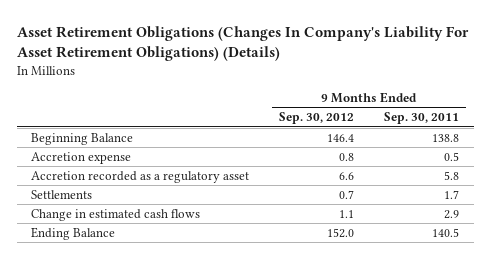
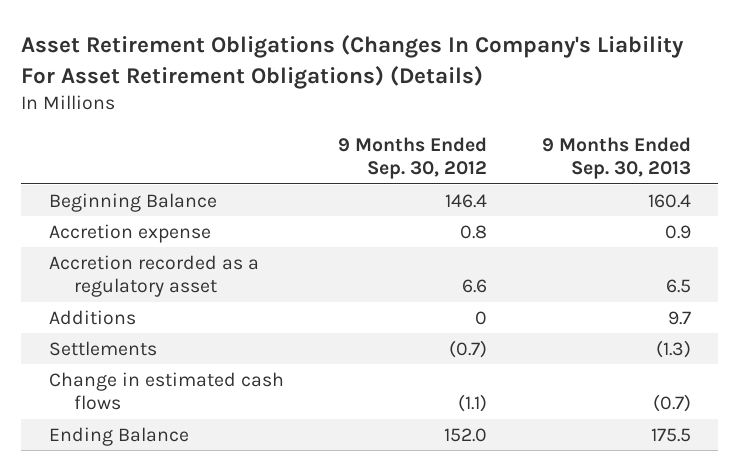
[383,112,459,125] Sep. 30, 2011 -> none
none -> [541,136,691,180] 9 Months Ended Sep. 30, 2013
none -> [48,309,136,325] Additions
[339,189,355,199] 0.7 -> [449,339,488,358] (0.7)
[339,209,355,218] 1.1 -> [458,394,488,413] (1.1)

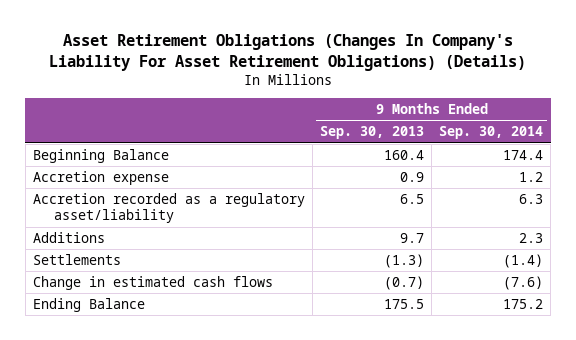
[338,136,488,180] 9 Months Ended Sep. 30, 2012 -> none
none -> [439,126,544,140] Sep. 30, 2014
[48,254,259,298] Accretion recorded as a regulatory asset -> [32,192,305,224] Accretion recorded as a regulatory asset/liability

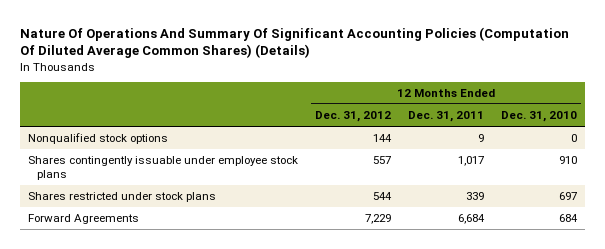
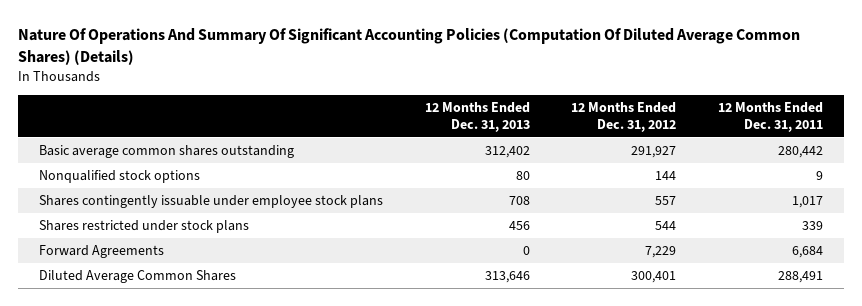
[500,111,577,123] Dec. 31, 2010 -> none
none -> [424,102,530,133] 12 Months Ended Dec. 31, 2013
none -> [39,145,295,159] Basic average common shares outstanding
none -> [39,270,237,284] Diluted Average Common Shares

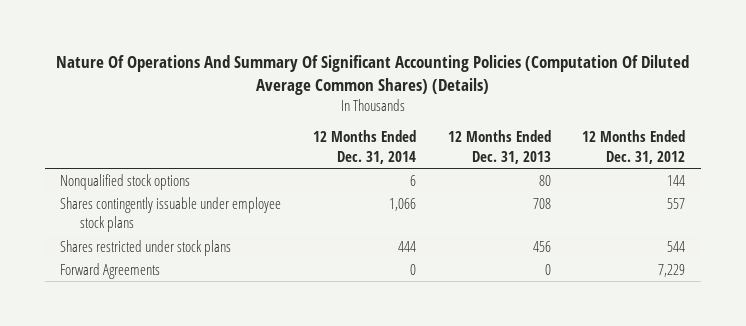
[718,102,824,133] 12 Months Ended Dec. 31, 2011 -> none
none -> [313,130,417,164] 12 Months Ended Dec. 31, 2014
[39,145,295,159] Basic average common shares outstanding -> none
[39,270,237,284] Diluted Average Common Shares -> none

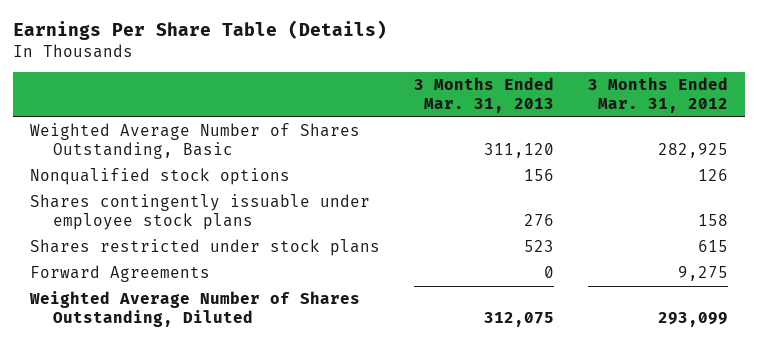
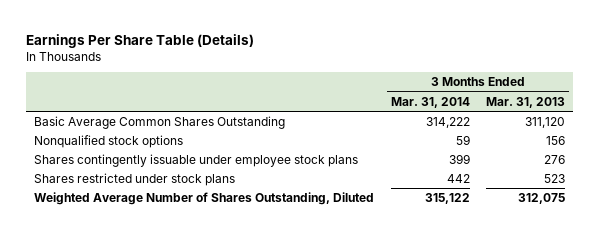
[587,77,728,114] 3 Months Ended Mar. 31, 2012 -> none
none -> [390,96,470,108] Mar. 31, 2014
[29,123,360,160] Weighted Average Number of Shares Outstanding, Basic -> [34,116,286,130] Basic Average Common Shares Outstanding
[29,265,210,283] Forward Agreements -> none

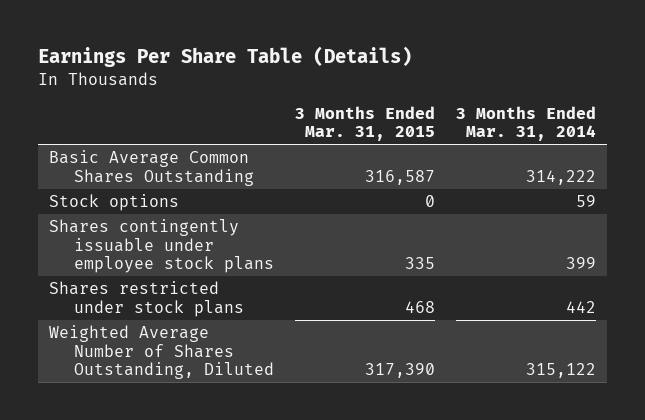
[485,96,565,108] Mar. 31, 2013 -> none
none -> [295,105,436,142] 3 Months Ended Mar. 31, 2015
[34,135,184,149] Nonqualified stock options -> [49,194,180,212] Stock options

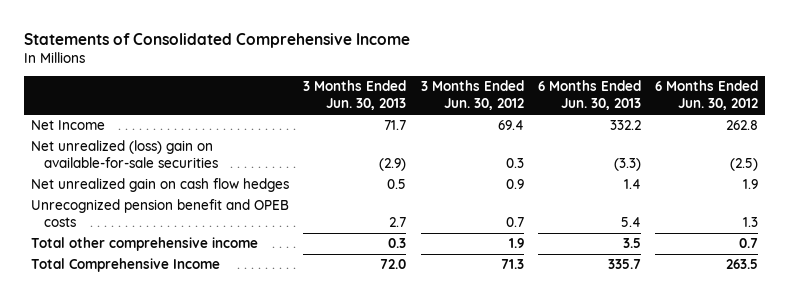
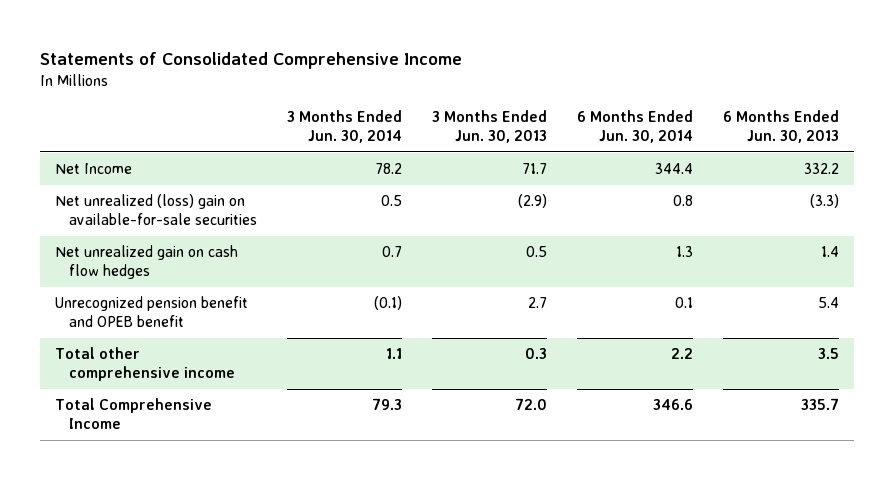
[420,80,524,111] 3 Months Ended Jun. 30, 2012 -> none
[655,80,759,111] 6 Months Ended Jun. 30, 2012 -> none
none -> [287,110,403,144] 3 Months Ended Jun. 30, 2014
none -> [576,110,693,144] 6 Months Ended Jun. 30, 2014
[31,199,290,228] Unrecognized pension benefit and OPEB costs -> [55,296,249,328] Unrecognized pension benefit and OPEB benefit

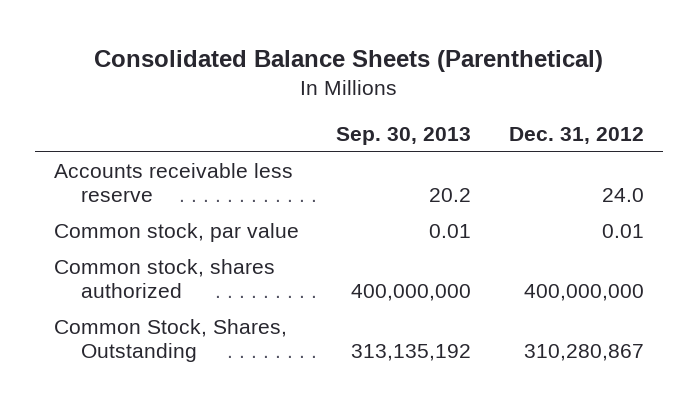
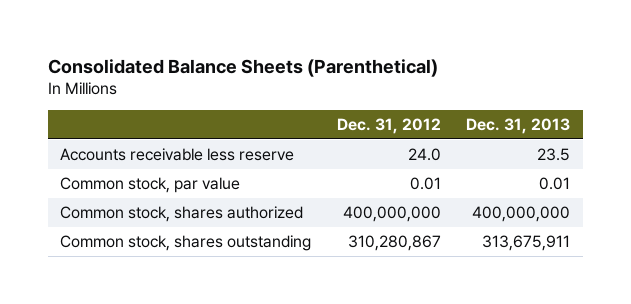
[336,127,472,146] Sep. 30, 2013 -> none
none -> [466,118,571,135] Dec. 31, 2013
[53,319,287,363] Common Stock, Shares, Outstanding -> [60,235,312,252] Common stock, shares outstanding

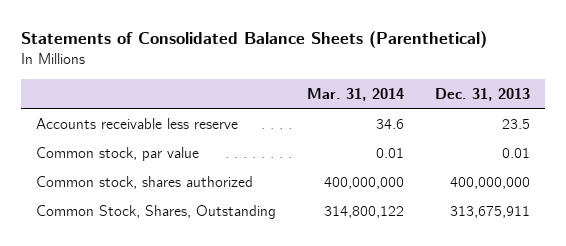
[47,58,438,77] Consolidated Balance Sheets (Parenthetical) -> [20,30,487,48] Statements of Consolidated Balance Sheets (Parenthetical)
[336,118,441,135] Dec. 31, 2012 -> none
none -> [306,87,404,101] Mar. 31, 2014
[60,235,312,252] Common stock, shares outstanding -> [36,204,277,219] Common Stock, Shares, Outstanding

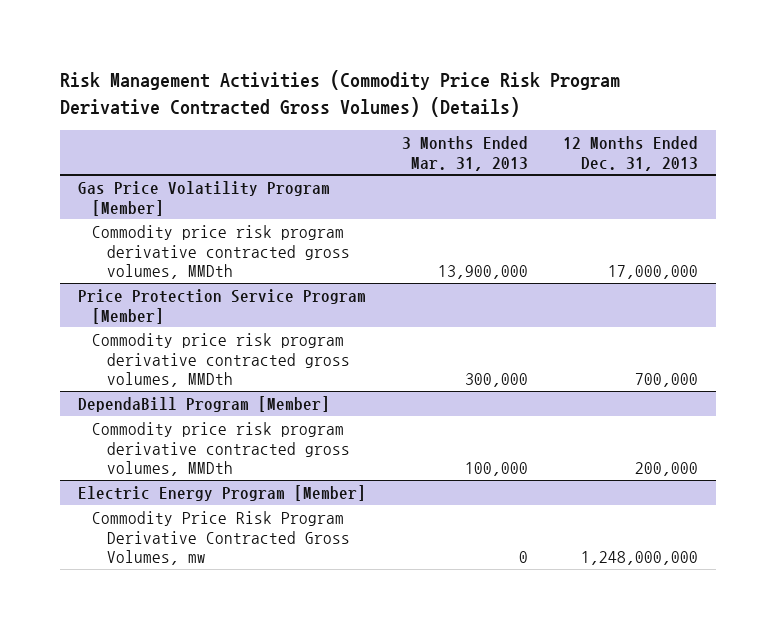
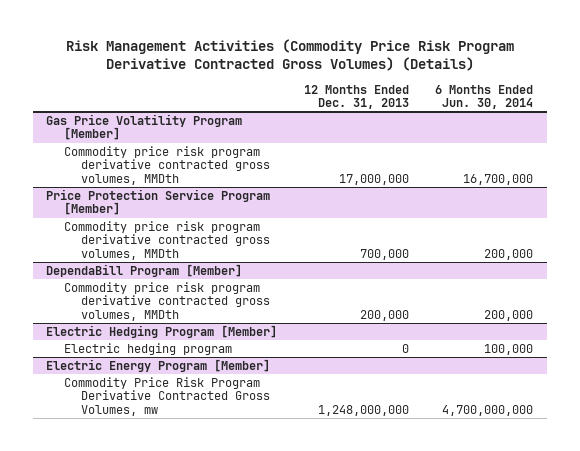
[401,135,528,171] 3 Months Ended Mar. 31, 2013 -> none
none -> [435,84,534,110] 6 Months Ended Jun. 30, 2014
none -> [46,324,278,338] Electric Hedging Program [Member]
none -> [63,342,232,355] Electric hedging program

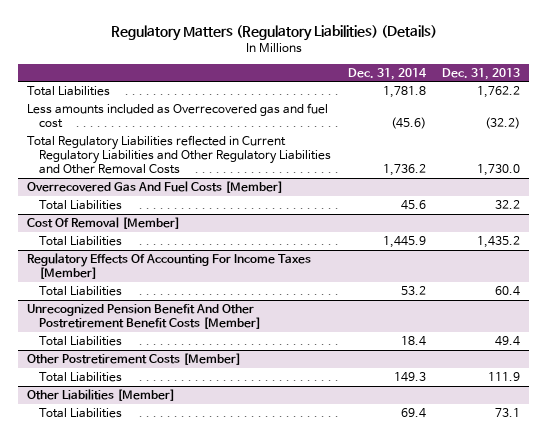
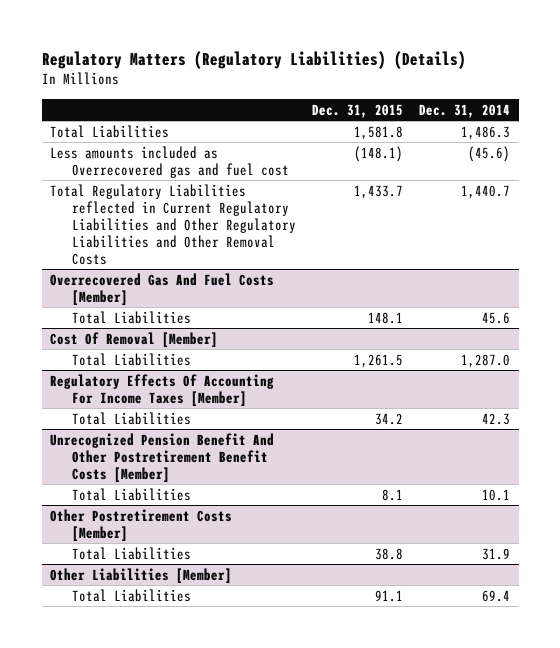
[442,67,521,80] Dec. 31, 2013 -> none
none -> [312,103,404,118] Dec. 31, 2015
[382,85,426,98] 1,781.8 -> [461,125,511,140] 1,486.3
[382,164,426,177] 1,736.2 -> [461,184,511,199] 1,440.7
[382,235,426,248] 1,445.9 -> [461,353,511,368] 1,287.0
[400,285,426,295] 53.2 -> [482,412,511,425] 42.3
[400,335,426,346] 18.4 -> [482,488,511,501] 10.1
[393,371,426,382] 149.3 -> [482,547,511,560] 31.9

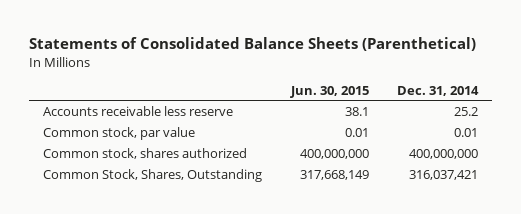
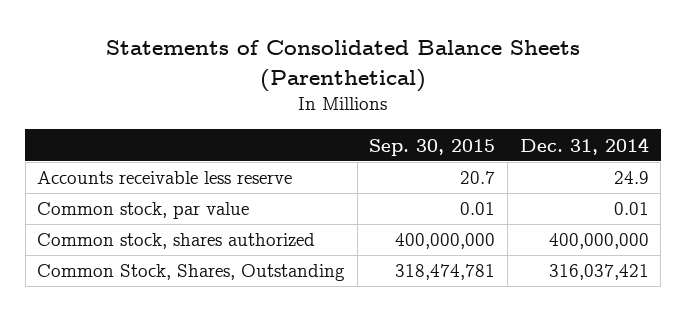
[289,85,369,98] Jun. 30, 2015 -> none
none -> [369,138,496,156] Sep. 30, 2015
[453,106,478,116] 25.2 -> [613,171,649,185] 24.9

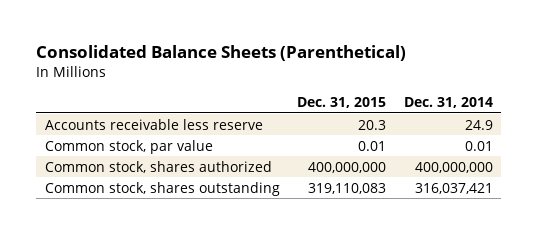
[105,40,580,92] Statements of Consolidated Balance Sheets (Parenthetical) -> [36,45,407,62] Consolidated Balance Sheets (Parenthetical)
[369,138,496,156] Sep. 30, 2015 -> none
none -> [297,97,387,109] Dec. 31, 2015
[37,264,346,282] Common Stock, Shares, Outstanding -> [44,181,280,196] Common stock, shares outstanding

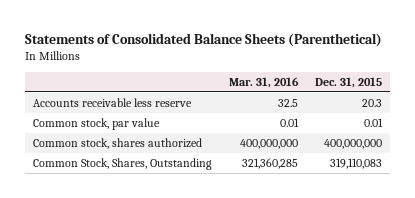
[36,45,407,62] Consolidated Balance Sheets (Parenthetical) -> [24,32,382,47] Statements of Consolidated Balance Sheets (Parenthetical)
[403,97,493,109] Dec. 31, 2014 -> none
none -> [228,77,299,89] Mar. 31, 2016
[44,181,280,196] Common stock, shares outstanding -> [33,158,213,171] Common Stock, Shares, Outstanding

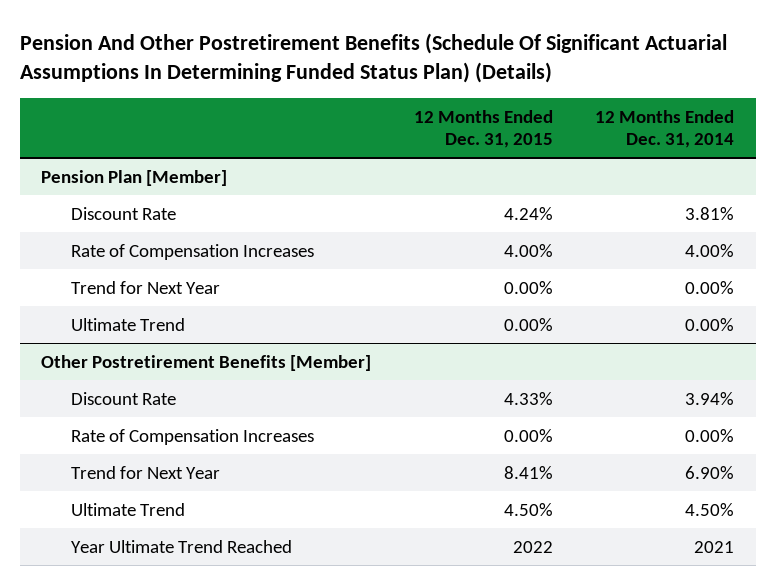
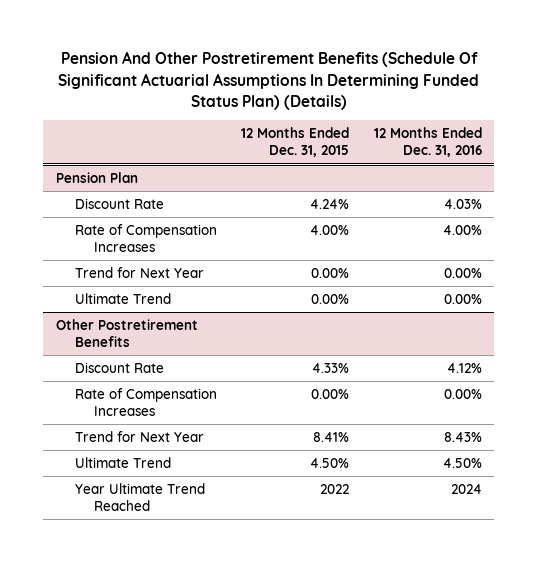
[595,110,735,149] 12 Months Ended Dec. 31, 2014 -> none
none -> [373,127,482,158] 12 Months Ended Dec. 31, 2016
[41,169,228,186] Pension Plan [Member] -> [55,172,138,184] Pension Plan
[41,354,372,371] Other Postretirement Benefits [Member] -> [55,319,198,347] Other Postretirement Benefits

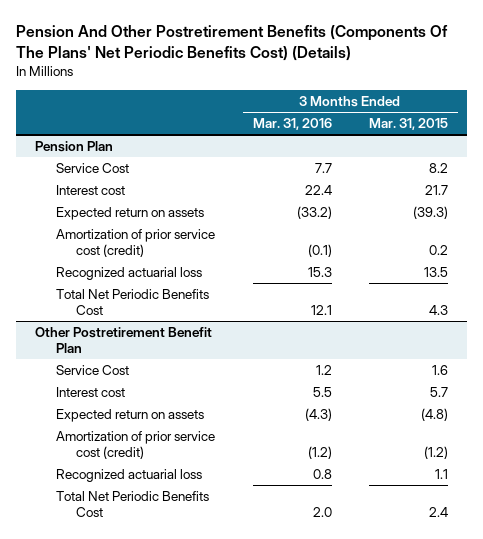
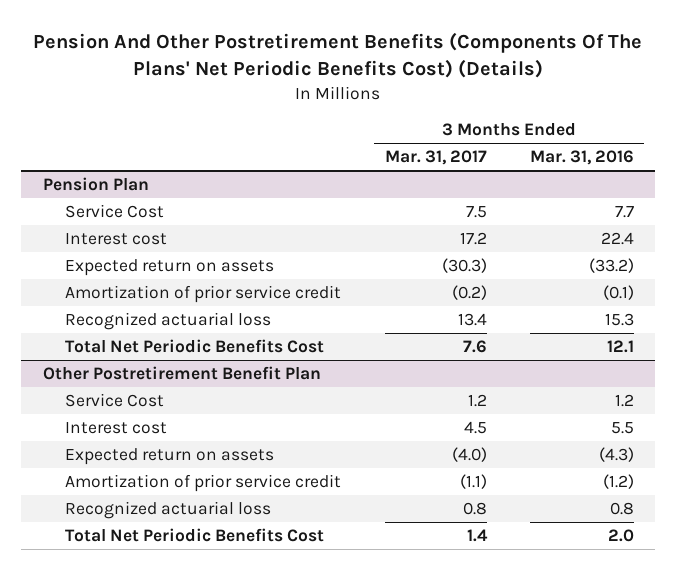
[369,118,449,131] Mar. 31, 2015 -> none
none -> [384,150,487,166] Mar. 31, 2017
[55,229,215,257] Amortization of prior service cost (credit) -> [65,285,342,304] Amortization of prior service credit
[55,431,215,459] Amortization of prior service cost (credit) -> [65,474,342,493] Amortization of prior service credit

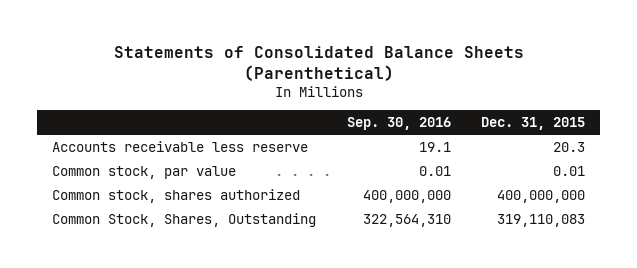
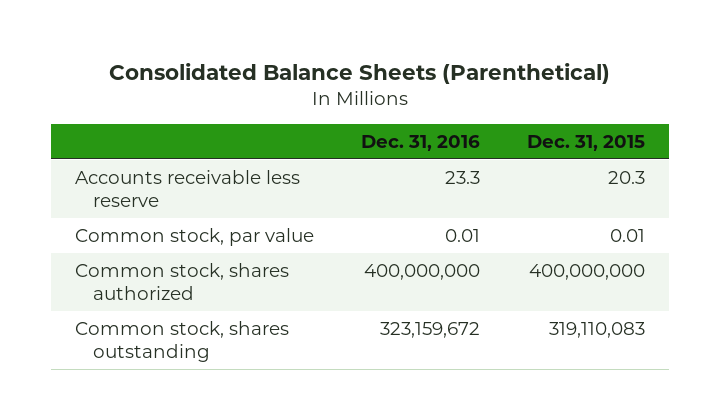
[113,45,524,81] Statements of Consolidated Balance Sheets (Parenthetical) -> [109,62,611,84] Consolidated Balance Sheets (Parenthetical)
[346,117,451,131] Sep. 30, 2016 -> none
none -> [361,134,481,151] Dec. 31, 2016
[52,212,317,227] Common Stock, Shares, Outstanding -> [74,321,289,363] Common stock, shares outstanding

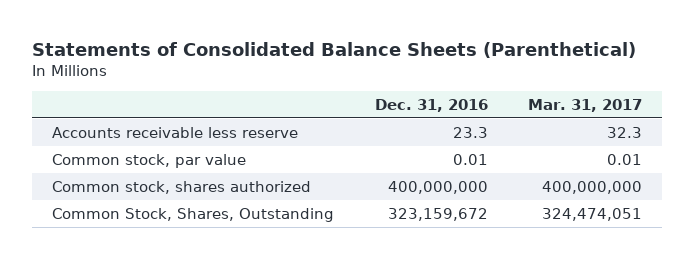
[109,62,611,84] Consolidated Balance Sheets (Parenthetical) -> [32,41,637,58] Statements of Consolidated Balance Sheets (Parenthetical)
[527,134,646,151] Dec. 31, 2015 -> none
none -> [527,98,642,112] Mar. 31, 2017
[74,321,289,363] Common stock, shares outstanding -> [52,207,335,222] Common Stock, Shares, Outstanding

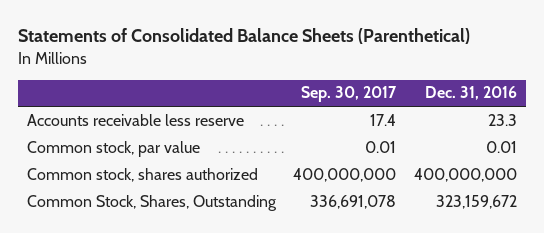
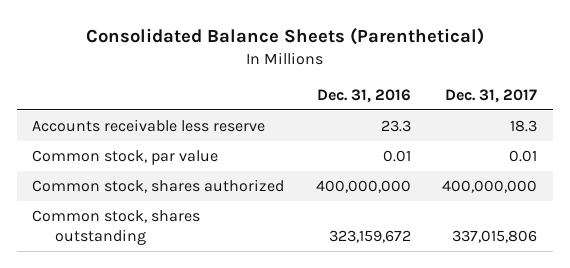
[17,28,470,45] Statements of Consolidated Balance Sheets (Parenthetical) -> [85,27,484,45] Consolidated Balance Sheets (Parenthetical)
[301,86,398,103] Sep. 30, 2017 -> none
none -> [445,88,538,103] Dec. 31, 2017
[26,194,277,211] Common Stock, Shares, Outstanding -> [32,210,201,245] Common stock, shares outstanding

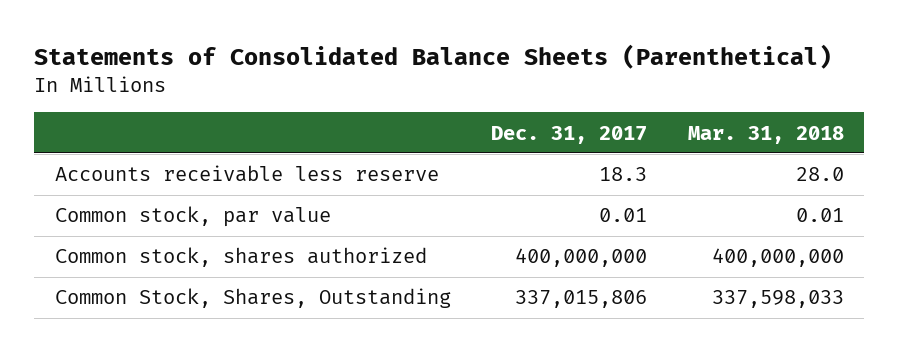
[85,27,484,45] Consolidated Balance Sheets (Parenthetical) -> [34,44,833,70] Statements of Consolidated Balance Sheets (Parenthetical)
[316,88,411,103] Dec. 31, 2016 -> none
none -> [687,125,844,144] Mar. 31, 2018
[32,210,201,245] Common stock, shares outstanding -> [54,288,451,309] Common Stock, Shares, Outstanding

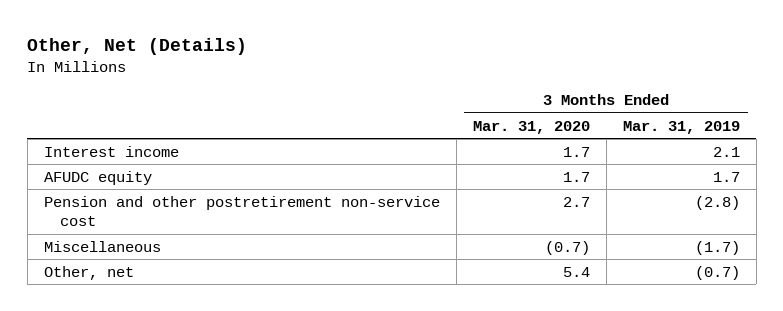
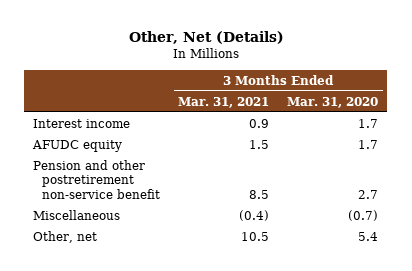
[622,120,740,134] Mar. 31, 2019 -> none
none -> [178,96,270,108] Mar. 31, 2021
[43,195,440,227] Pension and other postretirement non-service cost -> [33,159,161,199] Pension and other postretirement non-service benefit

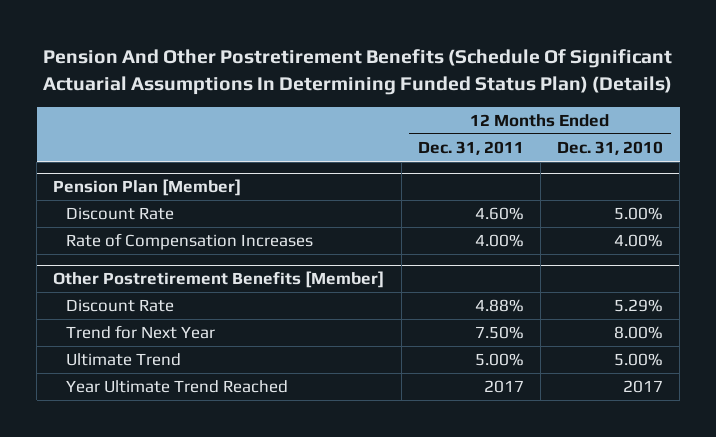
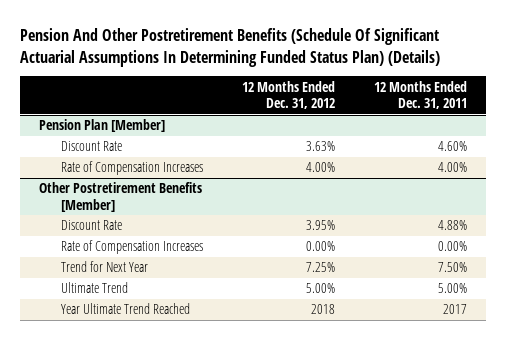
[556,141,663,156] Dec. 31, 2010 -> none
none -> [241,80,335,110] 12 Months Ended Dec. 31, 2012
none -> [61,240,204,255] Rate of Compensation Increases

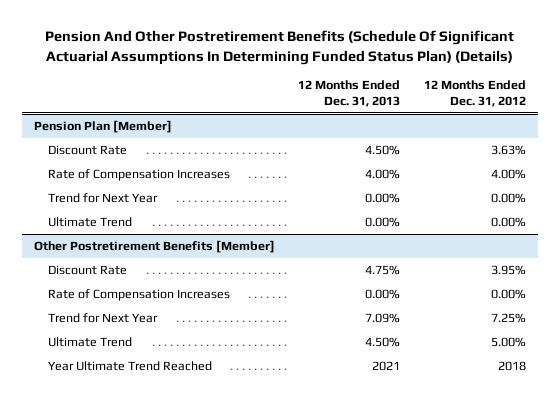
[373,80,467,110] 12 Months Ended Dec. 31, 2011 -> none
none -> [298,79,401,107] 12 Months Ended Dec. 31, 2013
none -> [47,192,158,203] Trend for Next Year
none -> [47,216,132,227] Ultimate Trend

